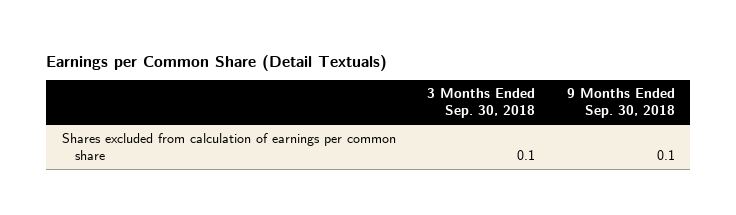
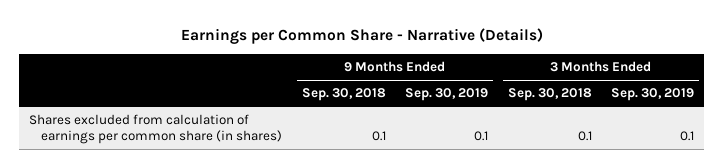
[45,54,387,71] Earnings per Common Share (Detail Textuals) -> [180,28,543,45] Earnings per Common Share - Narrative (Details)
none -> [405,88,489,102] Sep. 30, 2019
none -> [611,88,695,102] Sep. 30, 2019
[61,133,396,161] Shares excluded from calculation of earnings per common share -> [29,114,283,145] Shares excluded from calculation of earnings per common share (in shares)

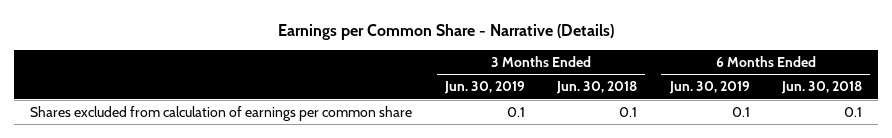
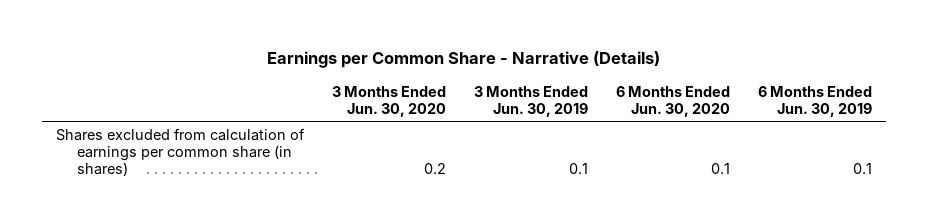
[556,81,638,95] Jun. 30, 2018 -> none
[781,81,863,95] Jun. 30, 2018 -> none
none -> [332,85,447,117] 3 Months Ended Jun. 30, 2020
none -> [615,85,730,117] 6 Months Ended Jun. 30, 2020
[30,106,413,122] Shares excluded from calculation of earnings per common share -> [56,128,306,176] Shares excluded from calculation of earnings per common share (in shares)

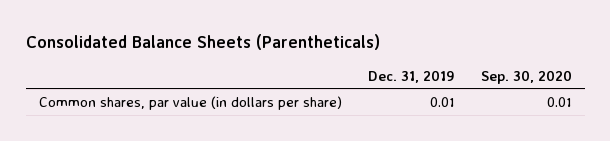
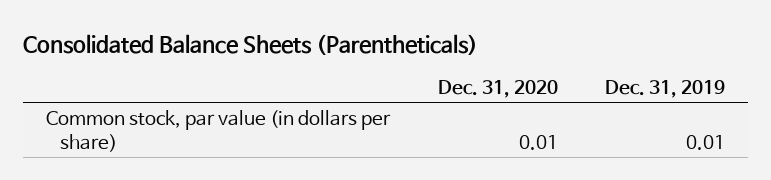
[480,69,572,84] Sep. 30, 2020 -> none
none -> [437,79,558,98] Dec. 31, 2020
[38,95,342,110] Common shares, par value (in dollars per share) -> [46,110,392,152] Common stock, par value (in dollars per share)

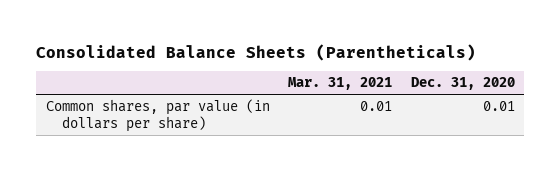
[604,79,725,98] Dec. 31, 2019 -> none
none -> [288,77,393,91] Mar. 31, 2021
[46,110,392,152] Common stock, par value (in dollars per share) -> [45,99,270,133] Common shares, par value (in dollars per share)

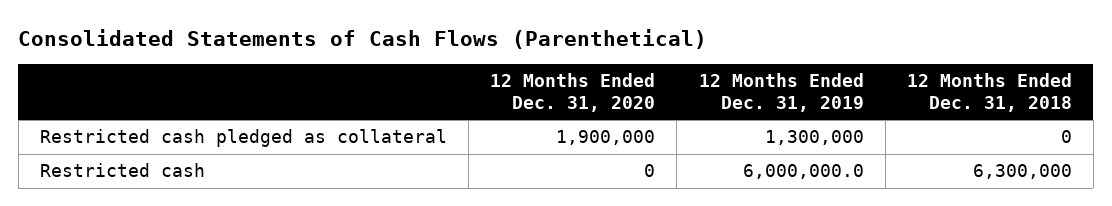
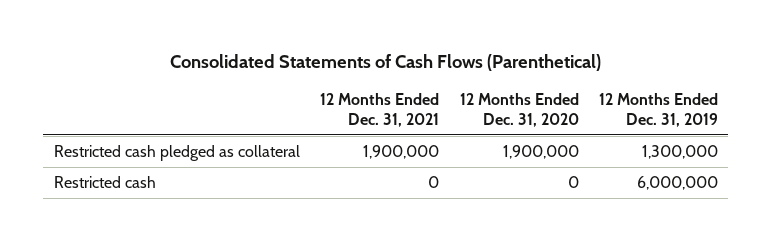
[906,72,1072,113] 12 Months Ended Dec. 31, 2018 -> none
none -> [320,93,440,127] 12 Months Ended Dec. 31, 2021
[742,164,864,180] 6,000,000.0 -> [637,176,719,191] 6,000,000

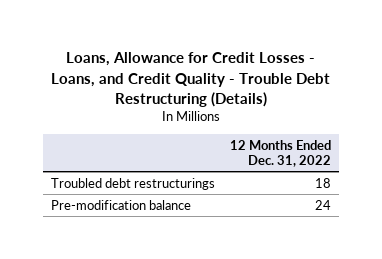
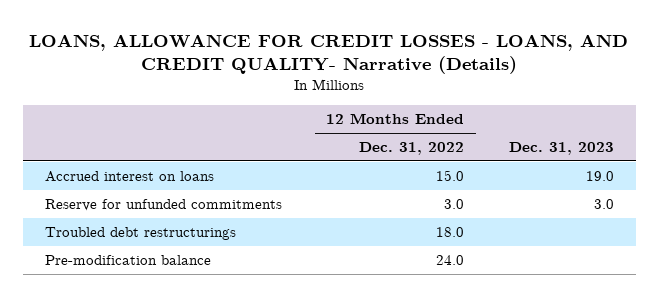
[51,52,331,107] Loans, Allowance for Credit Losses - Loans, and Credit Quality - Trouble Debt Restructuring (Details) -> [29,33,629,75] LOANS, ALLOWANCE FOR CREDIT LOSSES - LOANS, AND CREDIT QUALITY- Narrative (Details)
none -> [508,142,614,156] Dec. 31, 2023
none -> [45,170,215,182] Accrued interest on loans
none -> [45,198,283,211] Reserve for unfunded commitments
[315,177,332,188] 18 -> [436,226,465,237] 18.0
[315,199,332,210] 24 -> [436,254,465,265] 24.0

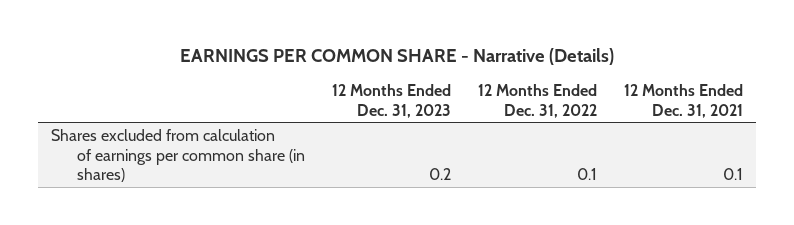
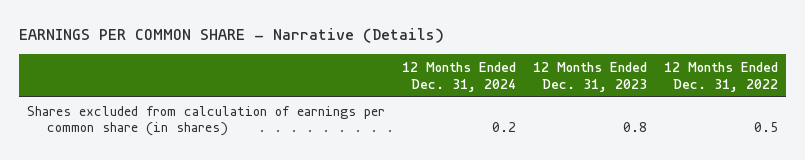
[623,84,743,118] 12 Months Ended Dec. 31, 2021 -> none
none -> [401,62,516,92] 12 Months Ended Dec. 31, 2024
[428,168,451,181] 0.2 -> [622,122,647,133] 0.8
[576,168,597,181] 0.1 -> [753,122,778,133] 0.5

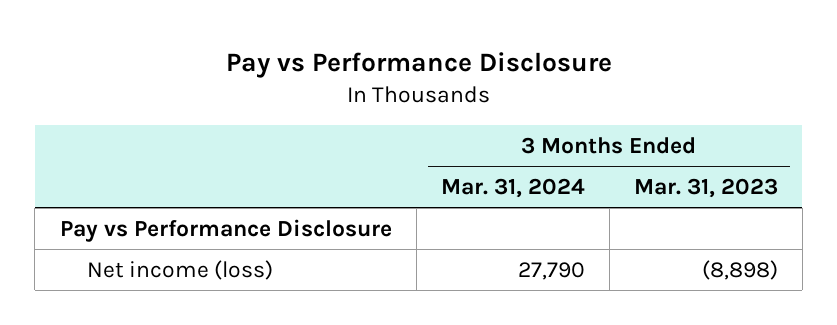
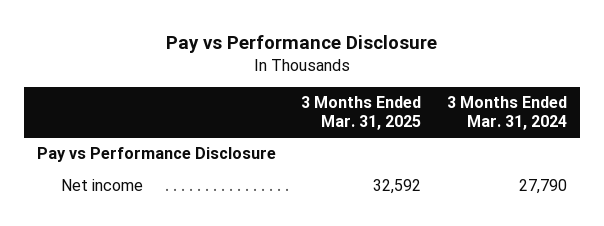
[633,178,778,199] Mar. 31, 2023 -> none
none -> [301,96,422,131] 3 Months Ended Mar. 31, 2025
[86,259,273,280] Net income (loss) -> [61,179,144,192] Net income

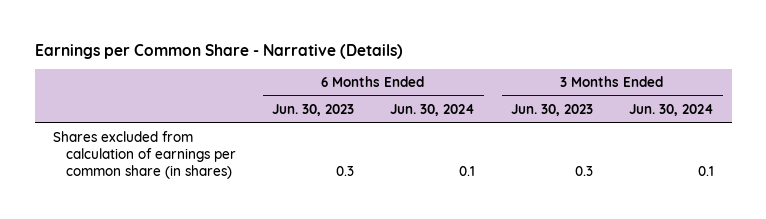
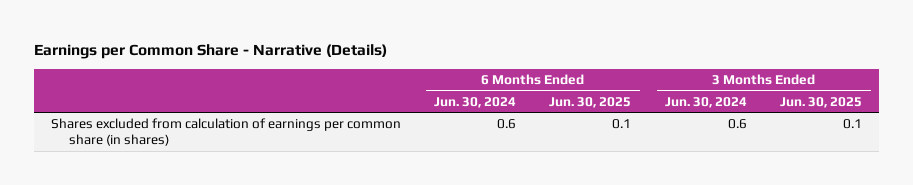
[271,104,354,117] Jun. 30, 2023 -> none
[510,104,593,117] Jun. 30, 2023 -> none
none -> [549,96,632,108] Jun. 30, 2025
none -> [780,96,863,108] Jun. 30, 2025
[458,165,475,176] 0.1 -> [496,119,516,130] 0.6
[697,165,714,176] 0.1 -> [727,119,747,130] 0.6

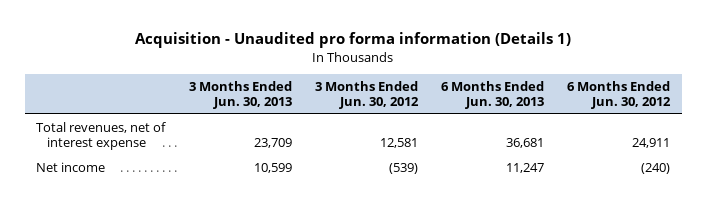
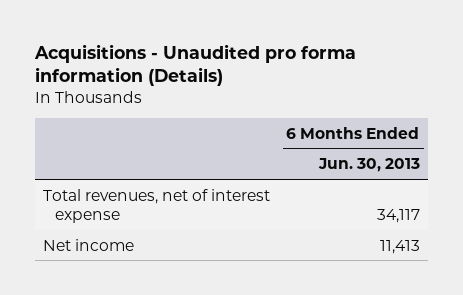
[135,32,572,49] Acquisition - Unaudited pro forma information (Details 1) -> [33,43,356,87] Acquisitions - Unaudited pro forma information (Details)
[188,80,292,110] 3 Months Ended Jun. 30, 2013 -> none
[314,80,419,110] 3 Months Ended Jun. 30, 2012 -> none
[567,80,672,110] 6 Months Ended Jun. 30, 2012 -> none
[506,138,545,149] 36,681 -> [376,208,420,223] 34,117
[506,162,545,173] 11,247 -> [379,239,420,254] 11,413

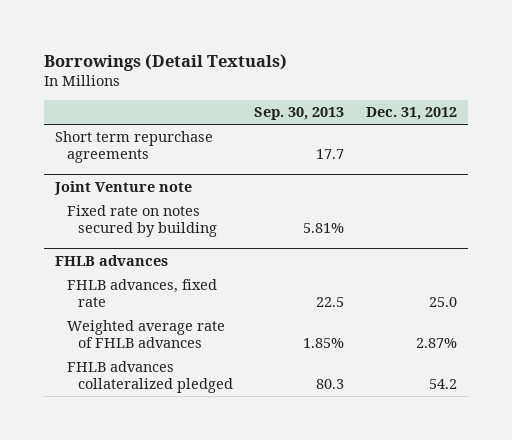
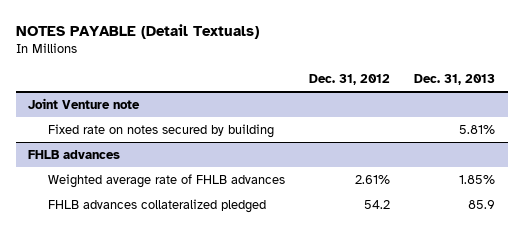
[44,53,288,71] Borrowings (Detail Textuals) -> [15,23,259,39] NOTES PAYABLE (Detail Textuals)
[254,107,345,121] Sep. 30, 2013 -> none
none -> [414,73,496,85] Dec. 31, 2013
[55,131,214,164] Short term repurchase agreements -> none
[66,279,217,308] FHLB advances, fixed rate -> none
[415,338,457,349] 2.87% -> [355,175,391,185] 2.61%

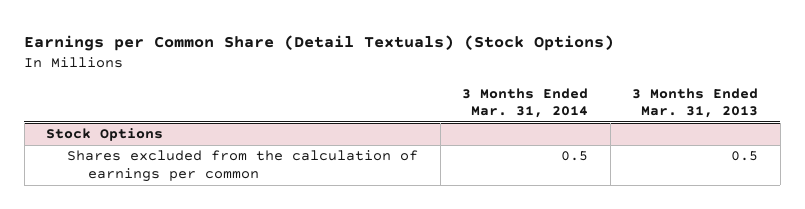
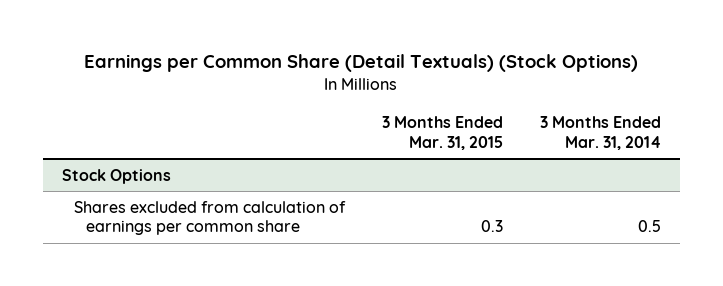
[632,87,759,119] 3 Months Ended Mar. 31, 2013 -> none
none -> [381,116,503,150] 3 Months Ended Mar. 31, 2015
[67,150,419,182] Shares excluded from the calculation of earnings per common -> [73,200,346,236] Shares excluded from calculation of earnings per common share

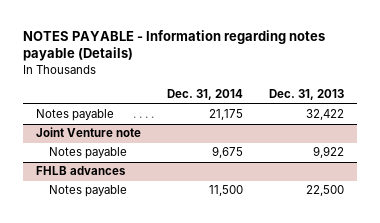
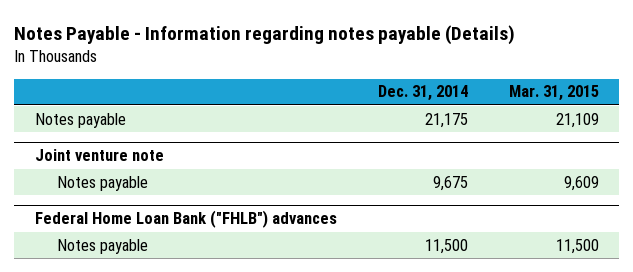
[23,29,326,62] NOTES PAYABLE - Information regarding notes payable (Details) -> [14,24,516,45] Notes Payable - Information regarding notes payable (Details)
[268,89,344,101] Dec. 31, 2013 -> none
none -> [508,85,599,102] Mar. 31, 2015
[36,127,142,138] Joint Venture note -> [34,149,164,162] Joint venture note
[36,166,127,176] FHLB advances -> [34,210,337,229] Federal Home Loan Bank ("FHLB") advances

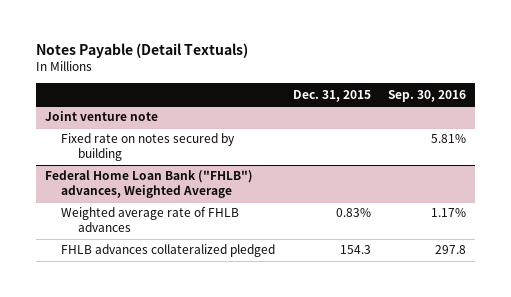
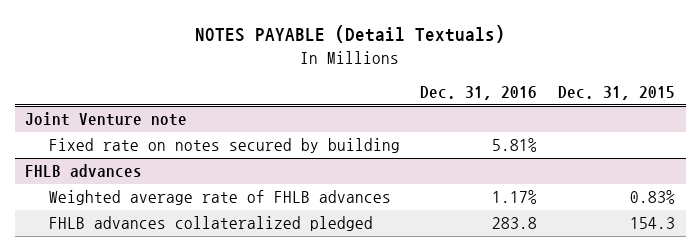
[35,42,248,58] Notes Payable (Detail Textuals) -> [195,25,506,44] NOTES PAYABLE (Detail Textuals)
[387,89,466,102] Sep. 30, 2016 -> none
none -> [420,86,538,101] Dec. 31, 2016
[44,111,158,122] Joint venture note -> [25,112,188,127] Joint Venture note
[44,170,253,199] Federal Home Loan Bank ("FHLB") advances, Weighted Average -> none
none -> [25,164,143,179] FHLB advances

